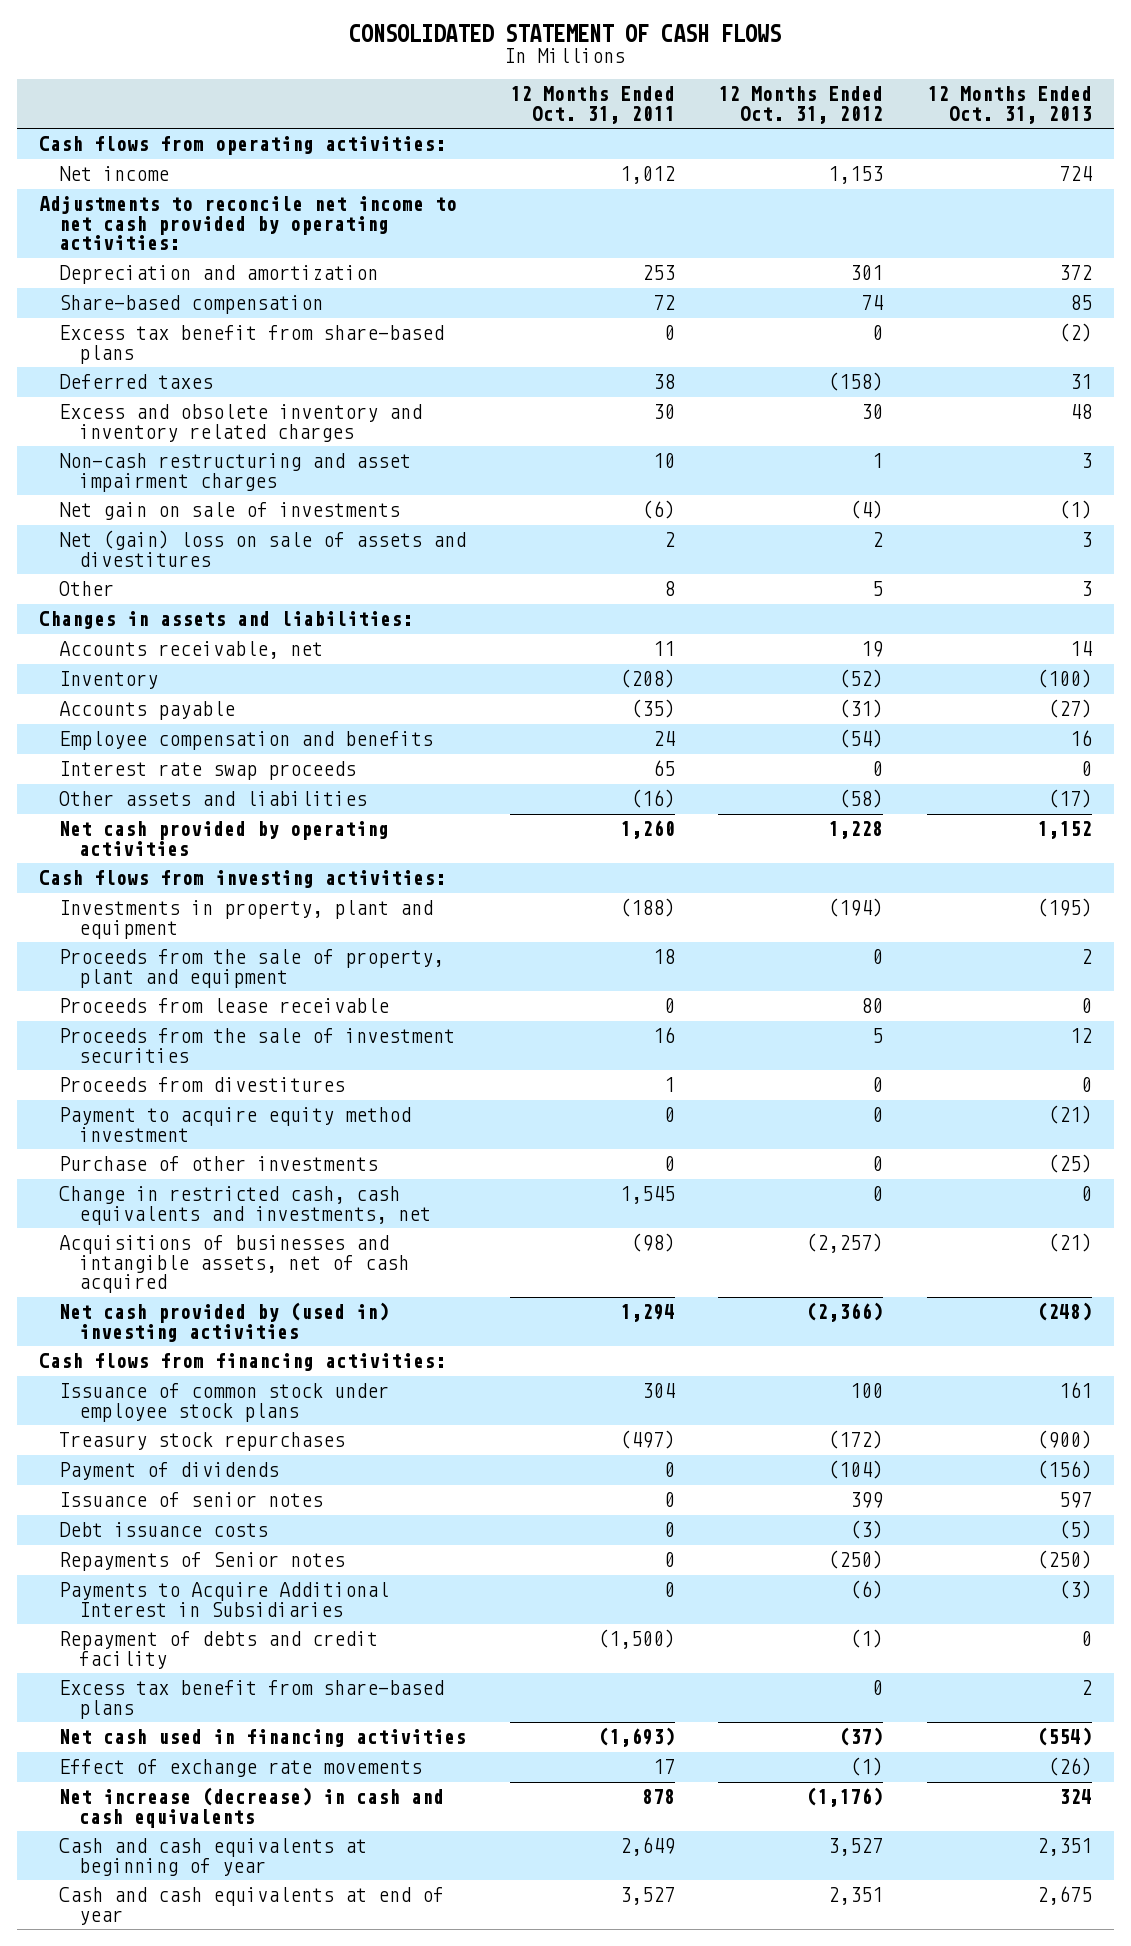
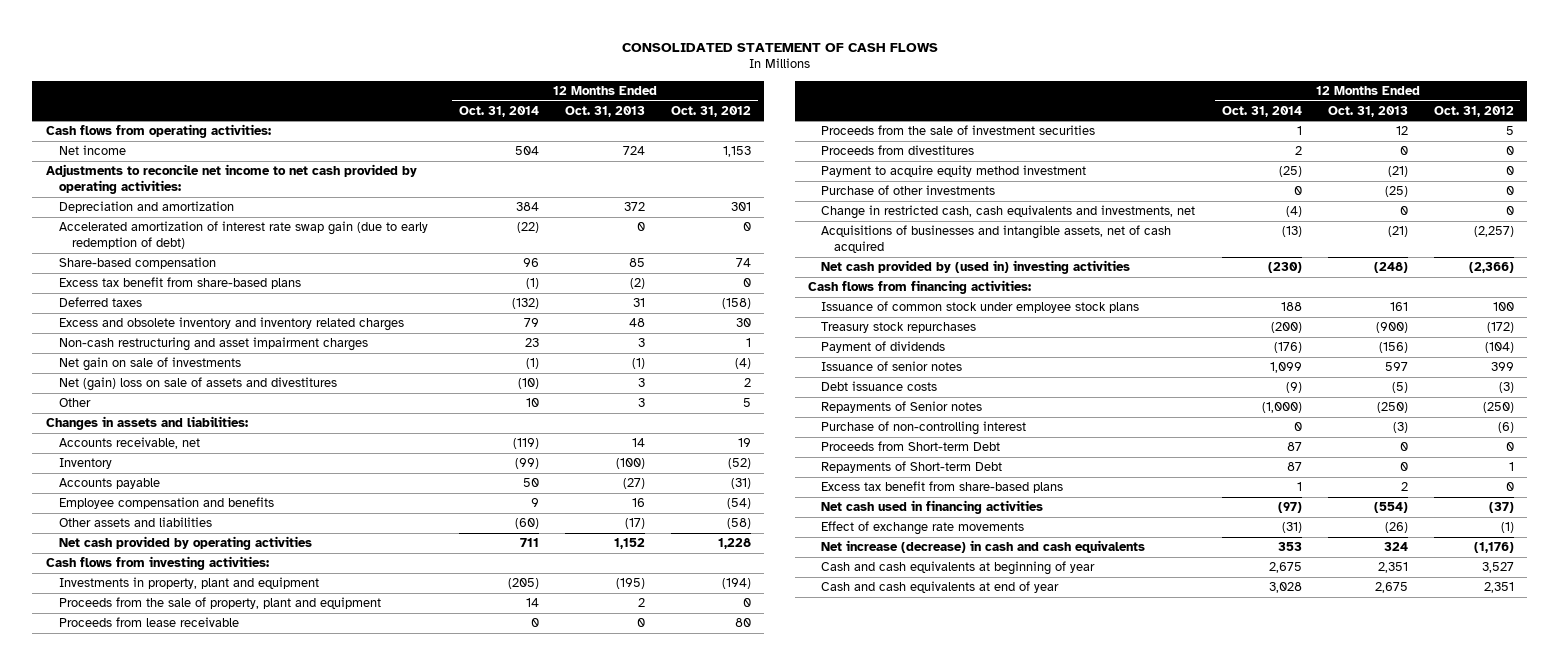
[509,86,675,124] 12 Months Ended Oct. 31, 2011 -> none
none -> [458,105,539,117] Oct. 31, 2014
none -> [58,221,428,250] Accelerated amortization of interest rate swap gain (due to early redemption of debt)
[58,761,356,781] Interest rate swap proceeds -> none
[58,1631,378,1669] Repayment of debts and credit facility -> none
[58,1582,389,1617] Payments to Acquire Additional Interest in Subsidiaries -> [821,421,1027,436] Purchase of non-controlling interest
none -> [821,441,1001,452] Proceeds from Short-term Debt
none -> [821,461,1003,474] Repayments of Short-term Debt

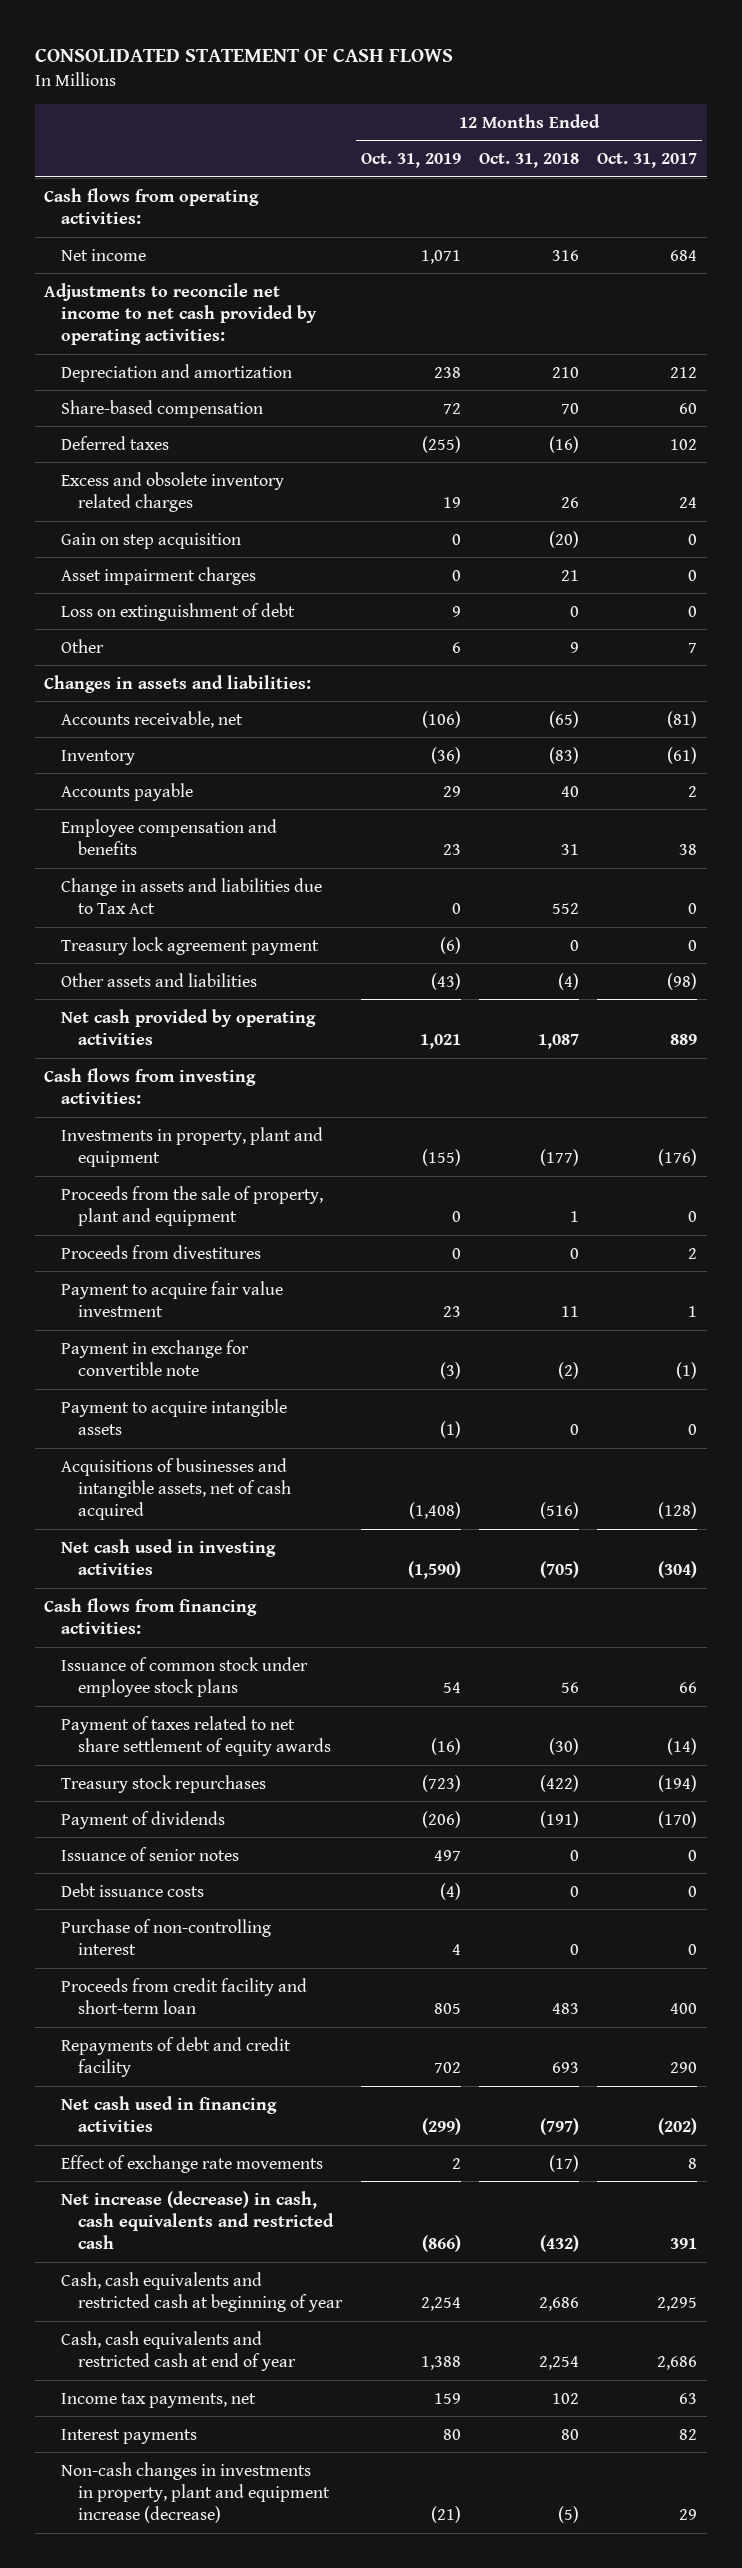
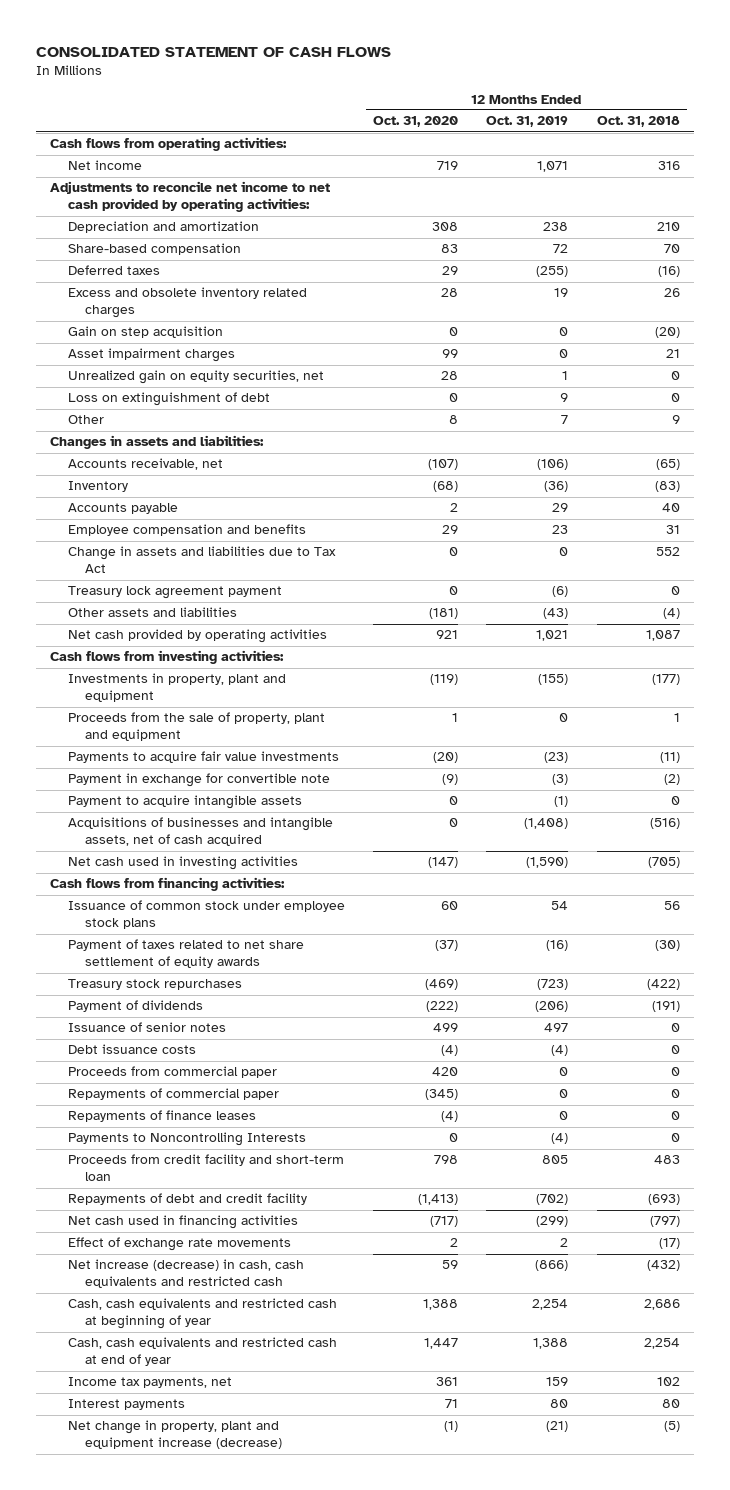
[597,152,698,168] Oct. 31, 2017 -> none
none -> [373,116,459,128] Oct. 31, 2020
none -> [67,370,324,385] Unrealized gain on equity securities, net
[451,641,461,653] 6 -> [561,415,569,425] 7
[61,1244,262,1259] Proceeds from divestitures -> none
[61,1280,284,1317] Payment to acquire fair value investment -> [67,751,339,764] Payments to acquire fair value investments
[442,1305,461,1317] 23 -> [544,752,569,764] (23)
[561,1305,580,1317] 11 -> [659,752,680,764] (11)
[61,1918,272,1955] Purchase of non-controlling interest -> none
none -> [67,1066,277,1079] Proceeds from commercial paper
none -> [67,1088,279,1101] Repayments of commercial paper
none -> [67,1110,256,1123] Repayments of finance leases
none -> [67,1132,306,1147] Payments to Noncontrolling Interests
[433,2061,461,2073] 702 -> [536,1194,569,1206] (702)
[552,2061,580,2073] 693 -> [647,1194,680,1206] (693)
[61,2461,331,2524] Non-cash changes in investments in property, plant and equipment increase (decrease) -> [67,1420,282,1450] Net change in property, plant and equipment increase (decrease)

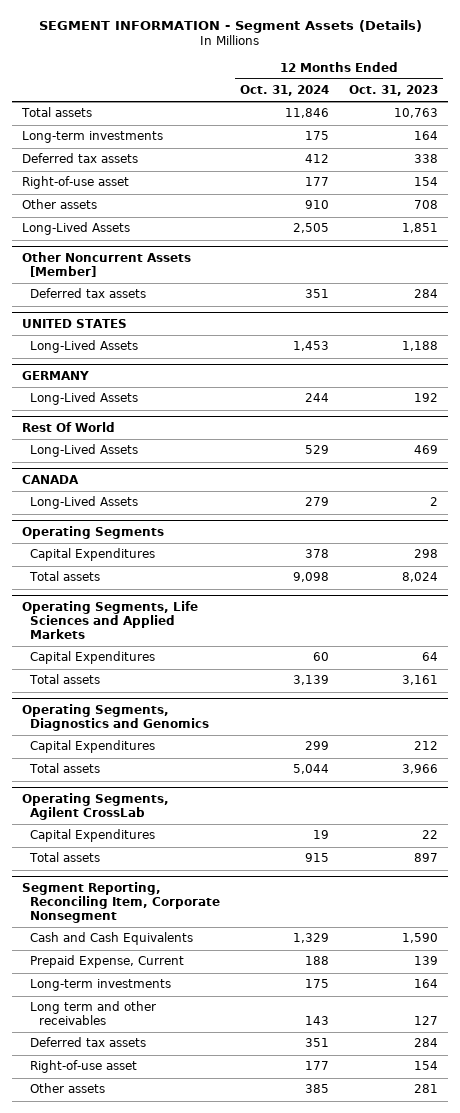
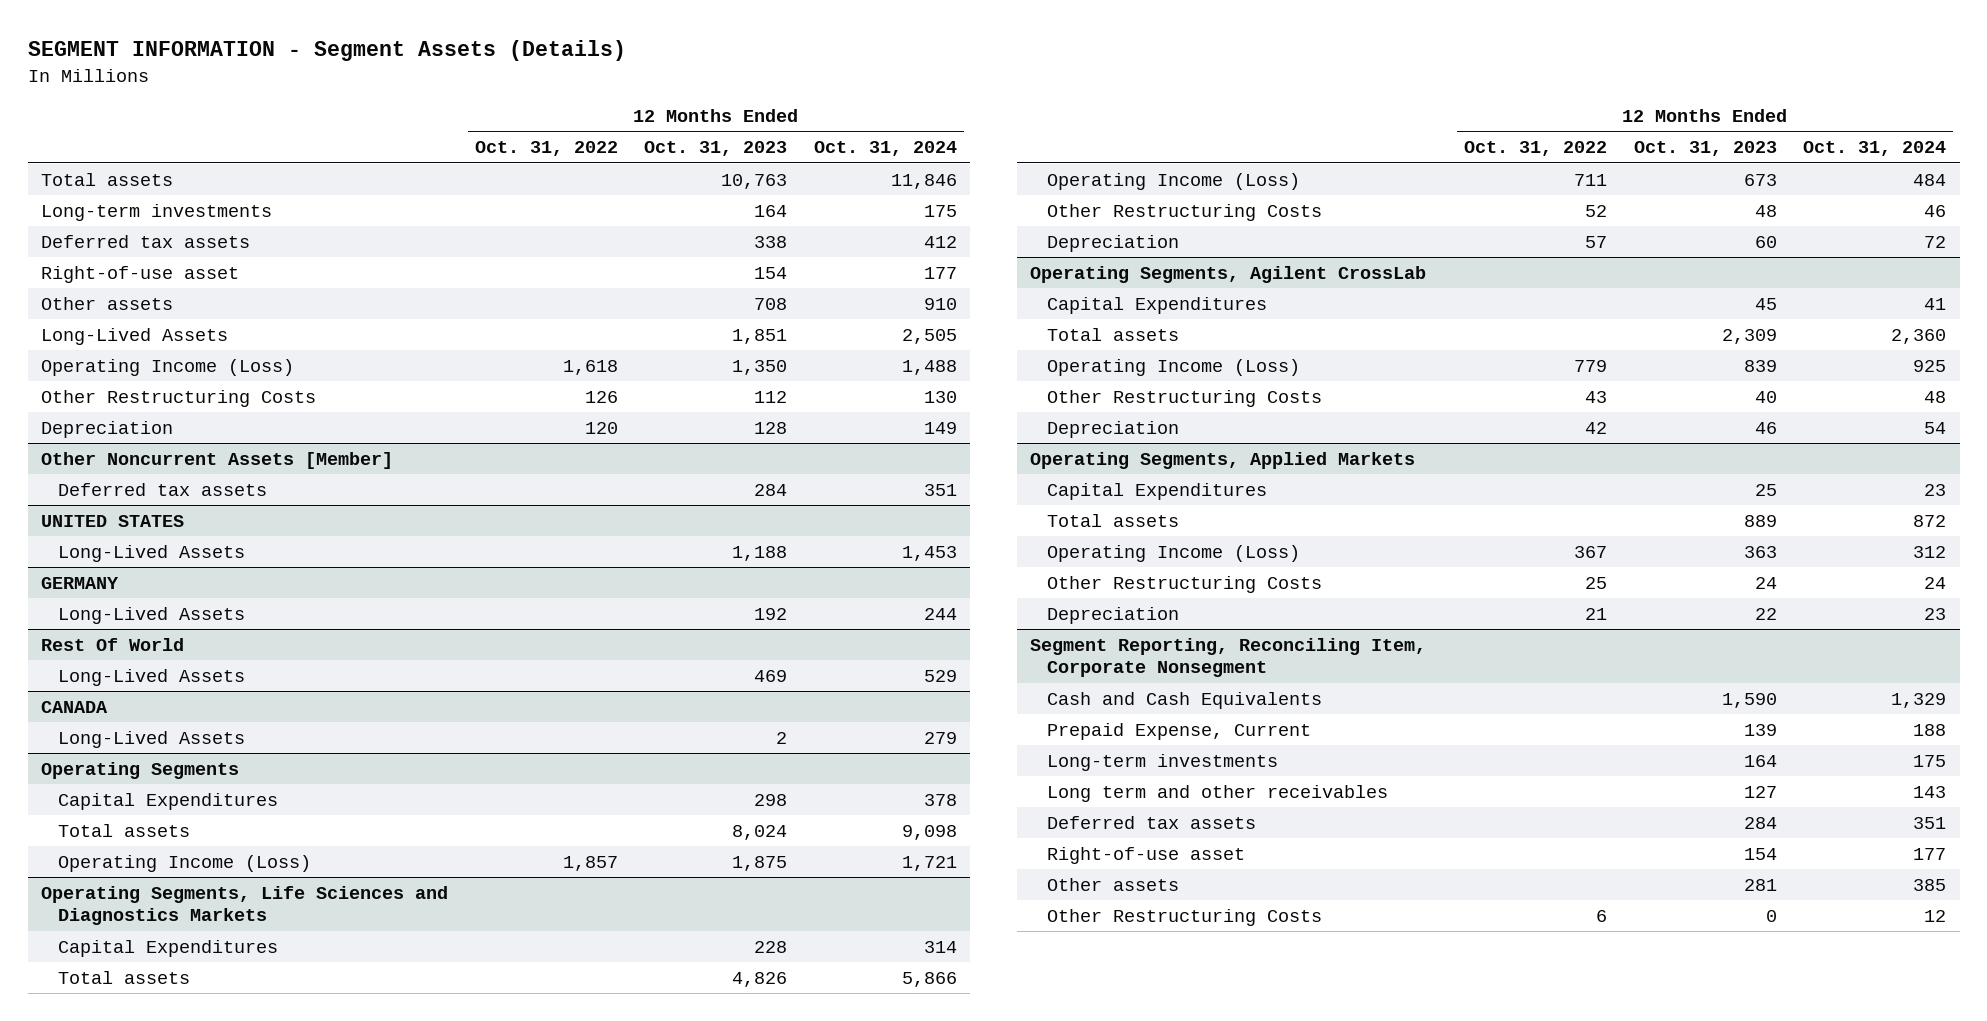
none -> [474,141,618,157] Oct. 31, 2022
none -> [40,358,294,376] Operating Income (Loss)
none -> [40,389,316,407] Other Restructuring Costs
none -> [40,420,173,438] Depreciation
[21,704,210,732] Operating Segments, Diagnostics and Genomics -> none
[30,740,156,754] Capital Expenditures -> none
[29,763,101,774] Total assets -> none
none -> [57,854,311,872] Operating Income (Loss)
[21,601,198,640] Operating Segments, Life Sciences and Applied Markets -> [40,885,448,926] Operating Segments, Life Sciences and Diagnostics Markets
[313,652,330,662] 60 -> [924,940,958,953] 314
[422,652,439,662] 64 -> [754,940,788,953] 228
[293,675,330,686] 3,139 -> [902,971,958,987] 5,866
[402,675,439,686] 3,161 -> [732,971,788,987] 4,826
none -> [1046,172,1300,190] Operating Income (Loss)
none -> [1046,203,1322,221] Other Restructuring Costs
none -> [1046,234,1179,252] Depreciation
[313,830,330,840] 19 -> [1924,297,1947,310] 41
[422,830,439,840] 22 -> [1754,297,1777,310] 45
[305,853,330,863] 915 -> [1891,328,1947,344] 2,360
[414,853,439,863] 897 -> [1721,328,1777,344] 2,309
none -> [1046,358,1300,376] Operating Income (Loss)
none -> [1046,389,1322,407] Other Restructuring Costs
none -> [1046,420,1179,438] Depreciation
none -> [1030,451,1416,469] Operating Segments, Applied Markets
none -> [1046,482,1267,500] Capital Expenditures
none -> [1046,513,1179,527] Total assets
none -> [1046,544,1300,562] Operating Income (Loss)
none -> [1046,575,1322,593] Other Restructuring Costs
none -> [1046,606,1179,624] Depreciation
none -> [1046,908,1322,926] Other Restructuring Costs

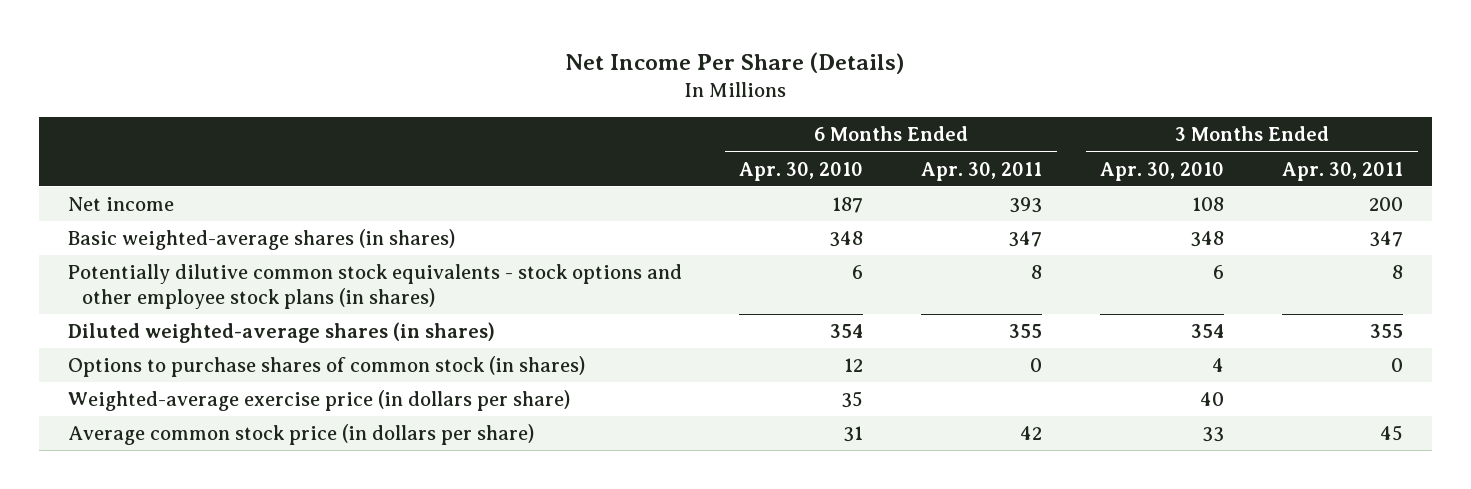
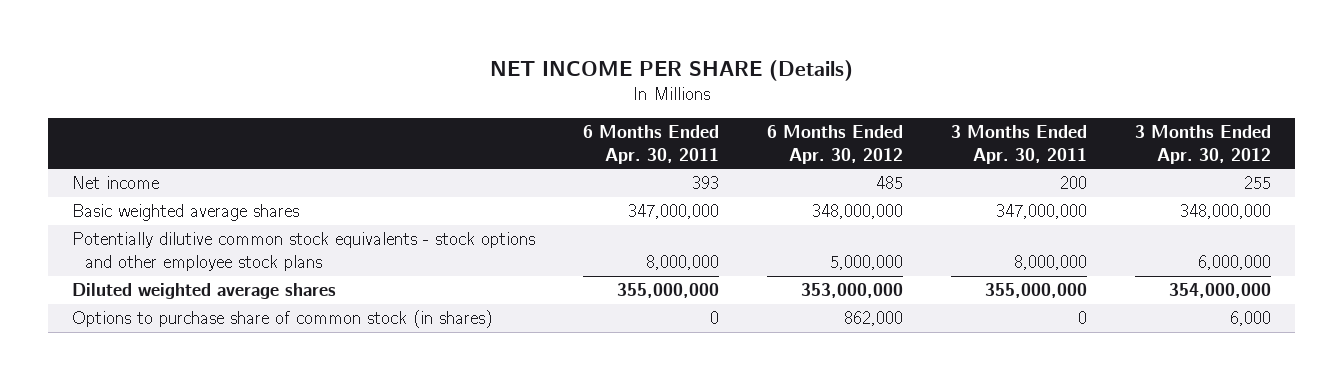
[565,51,905,74] Net Income Per Share (Details) -> [489,59,853,81] NET INCOME PER SHARE (Details)
[739,161,864,181] Apr. 30, 2010 -> none
[1100,161,1225,181] Apr. 30, 2010 -> none
none -> [767,124,904,164] 6 Months Ended Apr. 30, 2012
none -> [1135,124,1272,164] 3 Months Ended Apr. 30, 2012
[67,390,570,412] Weighted-average exercise price (in dollars per share) -> none
[67,424,534,446] Average common stock price (in dollars per share) -> none
[67,229,455,251] Basic weighted-average shares (in shares) -> [72,203,300,221] Basic weighted average shares
[1008,231,1043,248] 347 -> [628,203,720,219] 347,000,000
[1369,231,1404,248] 347 -> [996,203,1088,219] 347,000,000
[67,264,682,309] Potentially dilutive common stock equivalents - stock options and other employee stock plans (in shares) -> [72,231,536,271] Potentially dilutive common stock equivalents - stock options and other employee stock plans
[1031,265,1043,280] 8 -> [646,254,720,270] 8,000,000
[1392,265,1404,280] 8 -> [1014,254,1088,270] 8,000,000
[67,322,495,344] Diluted weighted-average shares (in shares) -> [72,282,337,299] Diluted weighted average shares
[1009,324,1043,339] 355 -> [617,282,720,298] 355,000,000
[1370,324,1404,339] 355 -> [985,282,1088,298] 355,000,000
[67,356,585,378] Options to purchase shares of common stock (in shares) -> [72,309,493,328] Options to purchase share of common stock (in shares)

